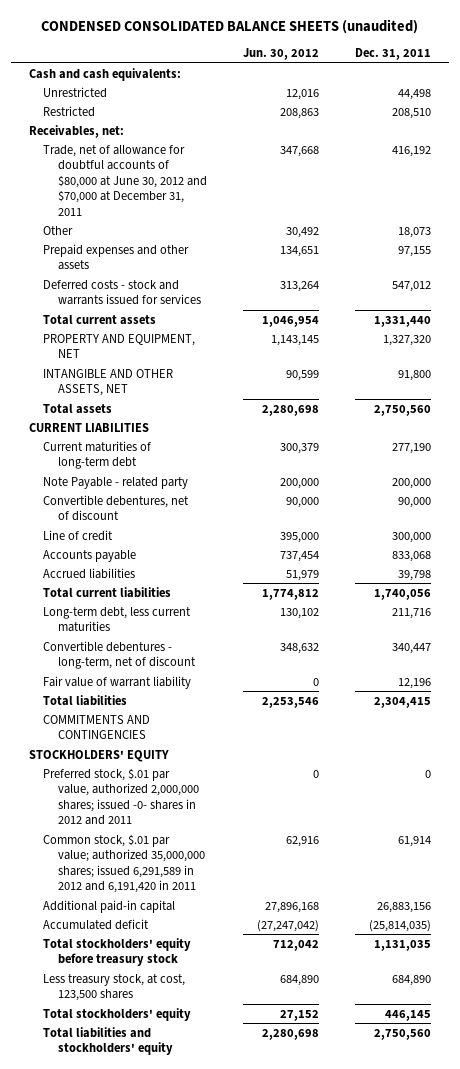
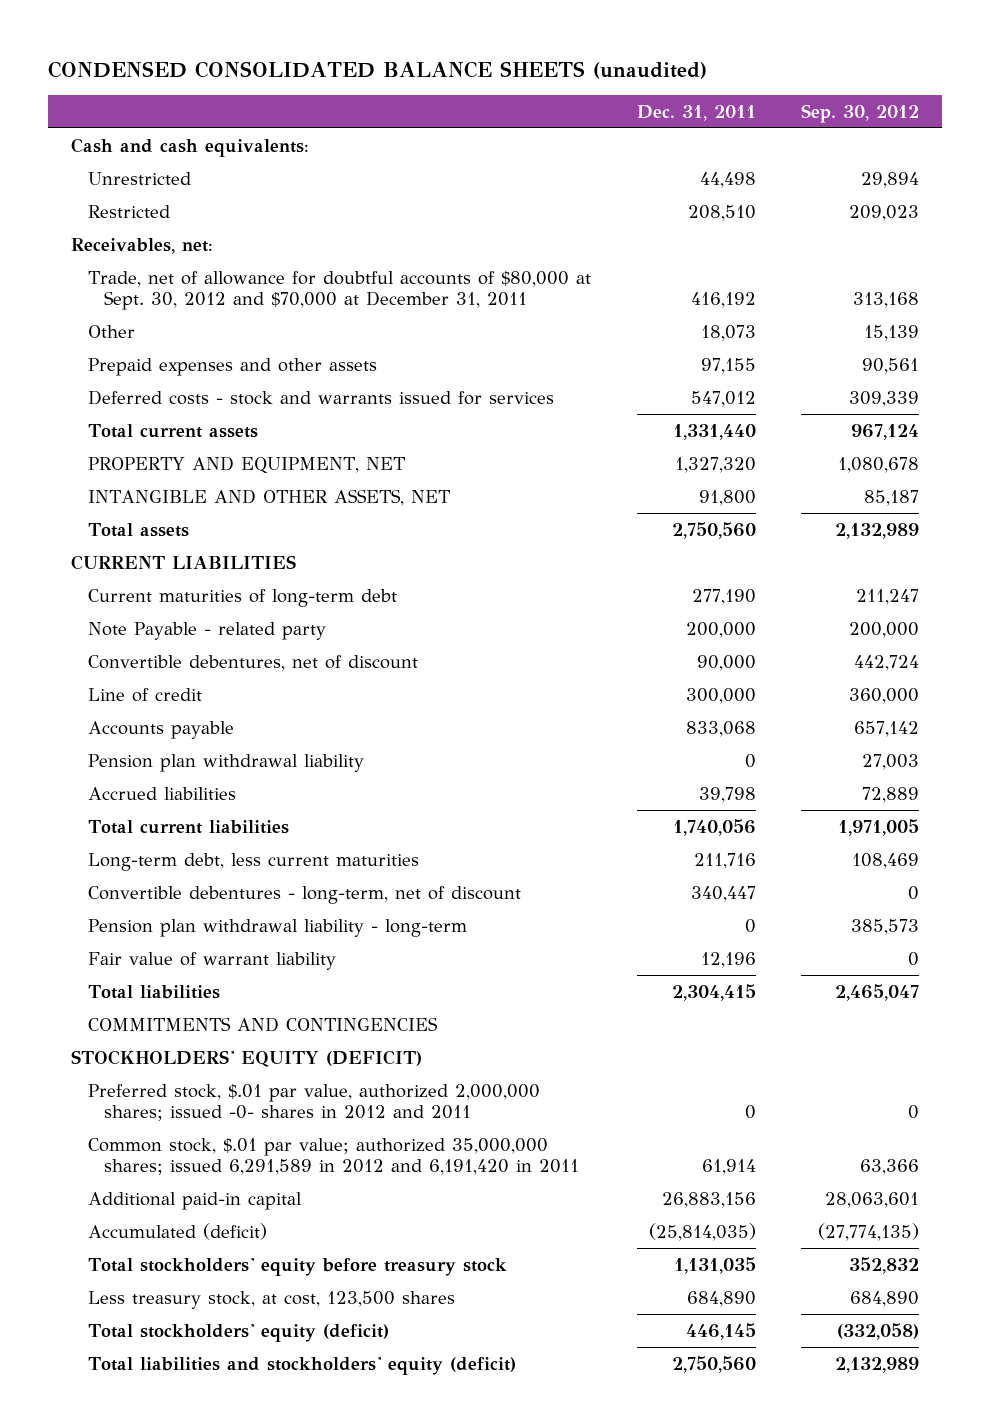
[242,48,319,61] Jun. 30, 2012 -> none
none -> [801,103,920,123] Sep. 30, 2012
[43,144,207,216] Trade, net of allowance for doubtful accounts of $80,000 at June 30, 2012 and $70,000 at December 31, 2011 -> [87,270,591,311] Trade, net of allowance for doubtful accounts of $80,000 at Sept. 30, 2012 and $70,000 at December 31, 2011
none -> [87,753,364,772] Pension plan withdrawal liability
none -> [87,918,467,937] Pension plan withdrawal liability - long-term
[29,749,170,762] STOCKHOLDERS' EQUITY -> [70,1049,422,1067] STOCKHOLDERS' EQUITY (DEFICIT)
[43,918,150,930] Accumulated deficit -> [87,1222,267,1240] Accumulated (deficit)
[43,1007,192,1021] Total stockholders' equity -> [87,1323,389,1342] Total stockholders' equity (deficit)
[43,1026,173,1056] Total liabilities and stockholders' equity -> [87,1356,516,1375] Total liabilities and stockholders' equity (deficit)

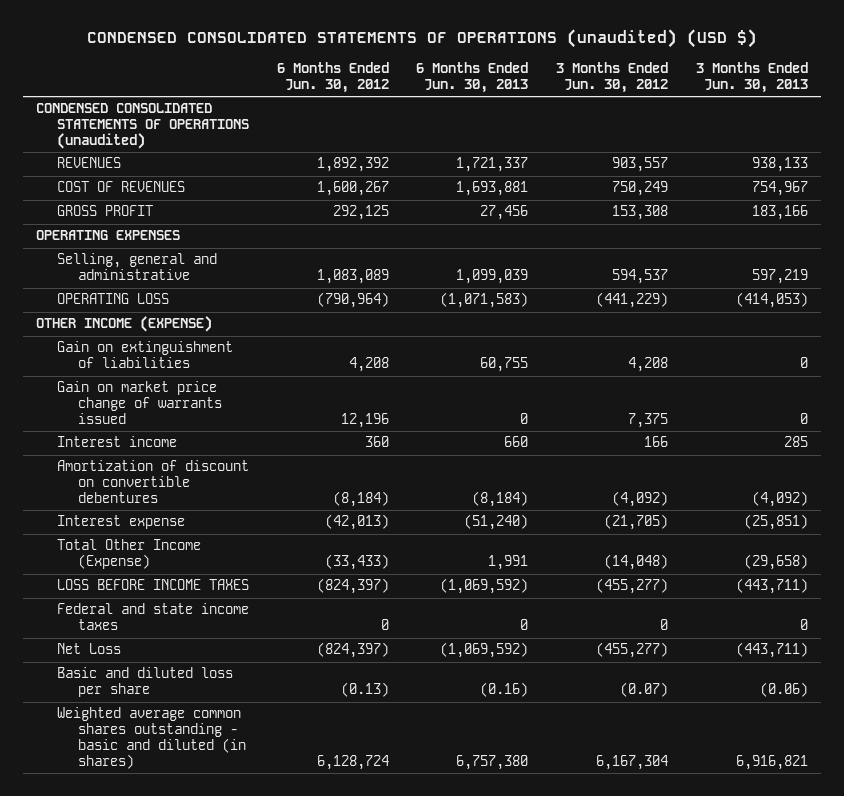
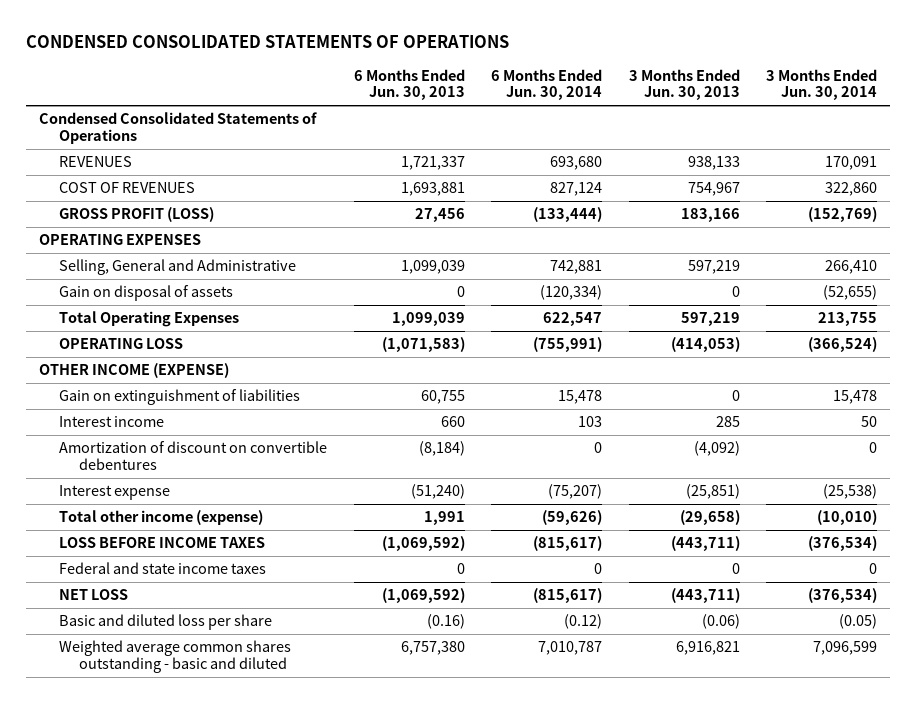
[86,29,757,49] CONDENSED CONSOLIDATED STATEMENTS OF OPERATIONS (unaudited) (USD $) -> [26,35,510,49] CONDENSED CONSOLIDATED STATEMENTS OF OPERATIONS
[276,61,389,93] 6 Months Ended Jun. 30, 2012 -> none
[556,61,669,93] 3 Months Ended Jun. 30, 2012 -> none
none -> [491,68,603,101] 6 Months Ended Jun. 30, 2014
none -> [765,68,877,101] 3 Months Ended Jun. 30, 2014
[36,103,250,150] CONDENSED CONSOLIDATED STATEMENTS OF OPERATIONS (unaudited) -> [39,112,318,144] Condensed Consolidated Statements of Operations
[57,205,154,217] GROSS PROFIT -> [59,207,215,223] GROSS PROFIT (LOSS)
[57,253,218,281] Selling, general and administrative -> [59,259,297,276] Selling, General and Administrative
none -> [59,285,234,302] Gain on disposal of assets
none -> [59,311,240,328] Total Operating Expenses
[57,381,223,425] Gain on market price change of warrants issued -> none
[57,539,202,570] Total Other Income (Expense) -> [59,510,264,526] Total other income (expense)
[57,643,122,655] Net Loss -> [59,589,129,601] NET LOSS
[57,707,247,770] Weighted average common shares outstanding - basic and diluted (in shares) -> [59,640,292,673] Weighted average common shares outstanding - basic and diluted

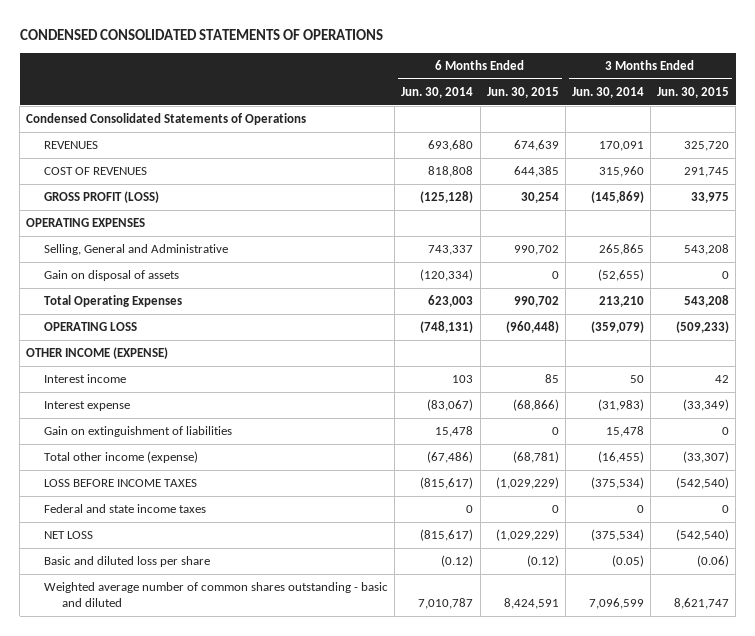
[353,68,465,101] 6 Months Ended Jun. 30, 2013 -> none
[628,68,740,101] 3 Months Ended Jun. 30, 2013 -> none
none -> [486,87,559,99] Jun. 30, 2015
none -> [657,87,730,99] Jun. 30, 2015
[550,182,603,197] 827,124 -> [428,166,474,178] 818,808
[824,182,877,197] 322,860 -> [598,166,644,178] 315,960
[533,207,603,223] (133,444) -> [420,191,474,204] (125,128)
[807,207,877,223] (152,769) -> [590,191,644,204] (145,869)
[550,260,603,275] 742,881 -> [428,245,474,256] 743,337
[824,260,877,275] 266,410 -> [598,244,644,256] 265,865
[543,312,603,327] 622,547 -> [428,295,474,308] 623,003
[817,312,877,327] 213,755 -> [598,296,644,308] 213,210
[533,337,603,353] (755,991) -> [420,321,474,334] (748,131)
[807,337,877,353] (366,524) -> [590,321,644,334] (359,079)
[59,441,328,470] Amortization of discount on convertible debentures -> none
[548,484,603,500] (75,207) -> [427,399,474,412] (83,067)
[822,484,877,500] (25,538) -> [597,399,644,412] (31,983)
[59,389,301,406] Gain on extinguishment of liabilities -> [44,426,233,438] Gain on extinguishment of liabilities
[542,510,603,526] (59,626) -> [427,451,474,464] (67,486)
[816,510,877,526] (10,010) -> [597,451,644,464] (16,455)
[807,536,877,552] (376,534) -> [590,477,644,490] (375,534)
[807,588,877,604] (376,534) -> [590,529,644,542] (375,534)
[59,640,292,673] Weighted average common shares outstanding - basic and diluted -> [44,582,389,608] Weighted average number of common shares outstanding - basic and diluted

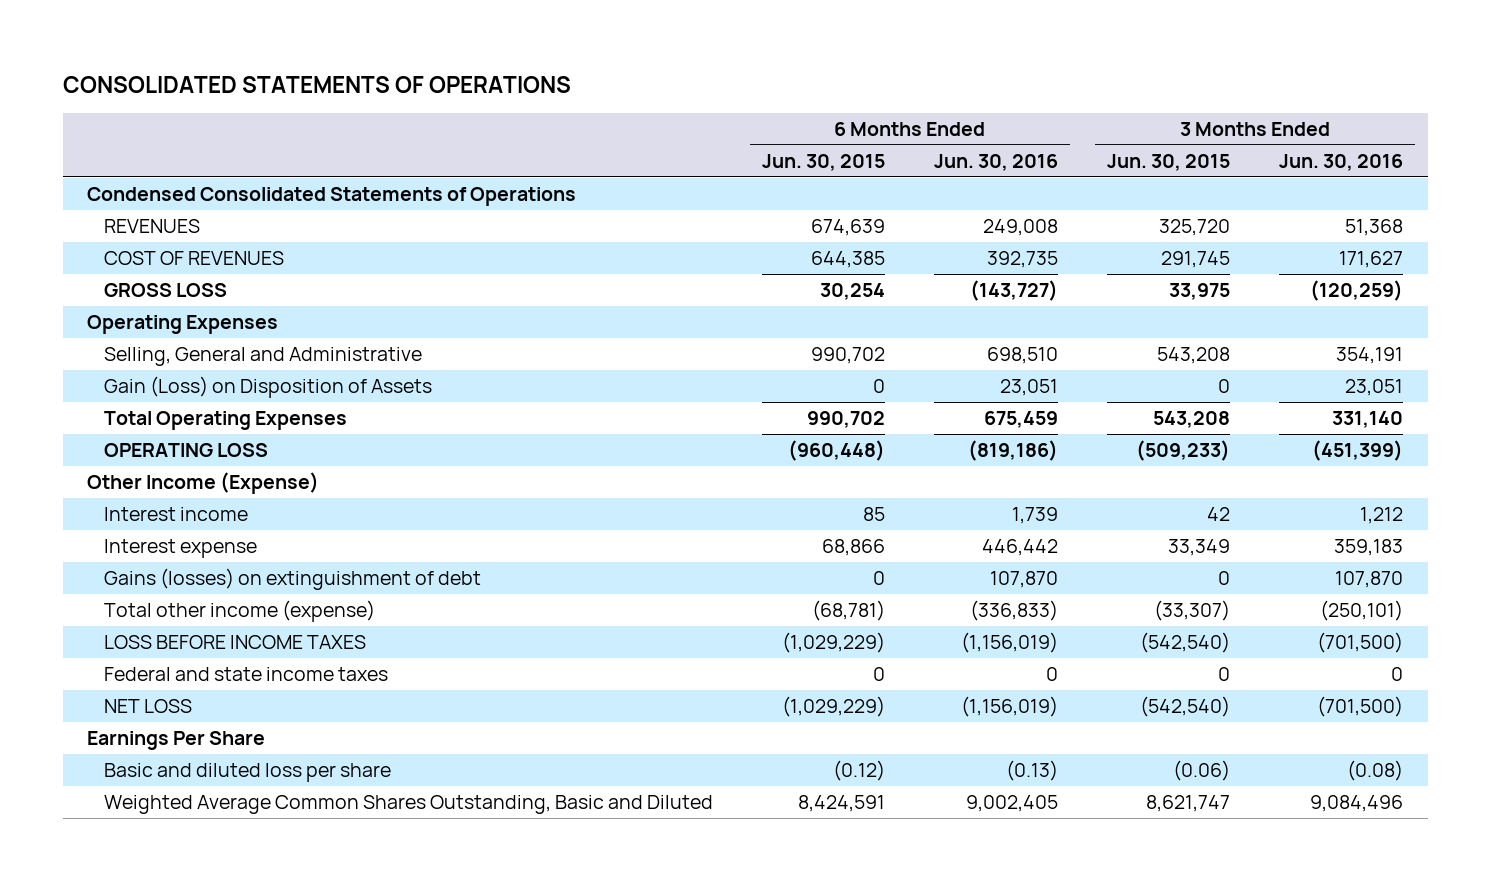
[19,28,383,40] CONDENSED CONSOLIDATED STATEMENTS OF OPERATIONS -> [62,76,571,94] CONSOLIDATED STATEMENTS OF OPERATIONS
[401,87,474,99] Jun. 30, 2014 -> none
[571,87,644,99] Jun. 30, 2014 -> none
none -> [934,154,1059,172] Jun. 30, 2016
none -> [1279,154,1404,172] Jun. 30, 2016
[44,191,160,204] GROSS PROFIT (LOSS) -> [103,283,227,298] GROSS LOSS
[26,218,146,228] OPERATING EXPENSES -> [87,315,279,335] Operating Expenses
[44,270,180,282] Gain on disposal of assets -> [103,376,432,399] Gain (Loss) on Disposition of Assets
[26,347,169,360] OTHER INCOME (EXPENSE) -> [87,472,320,495] Other Income (Expense)
[512,399,559,412] (68,866) -> [822,539,886,557] 68,866
[683,399,730,412] (33,349) -> [1168,539,1231,557] 33,349
[44,426,233,438] Gain on extinguishment of liabilities -> [103,568,481,591] Gains (losses) on extinguishment of debt
none -> [87,731,266,751] Earnings Per Share
[44,582,389,608] Weighted average number of common shares outstanding - basic and diluted -> [103,795,713,815] Weighted Average Common Shares Outstanding, Basic and Diluted

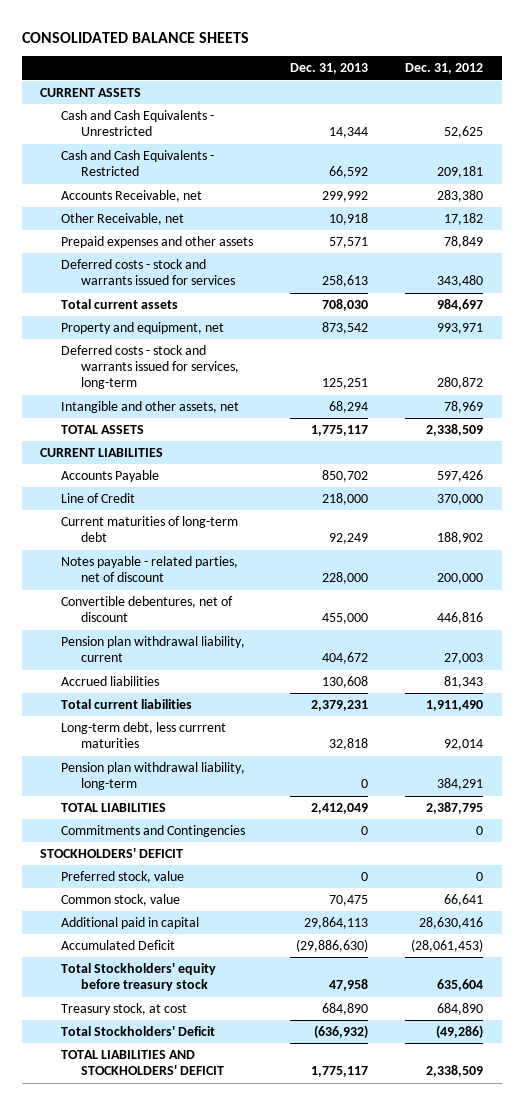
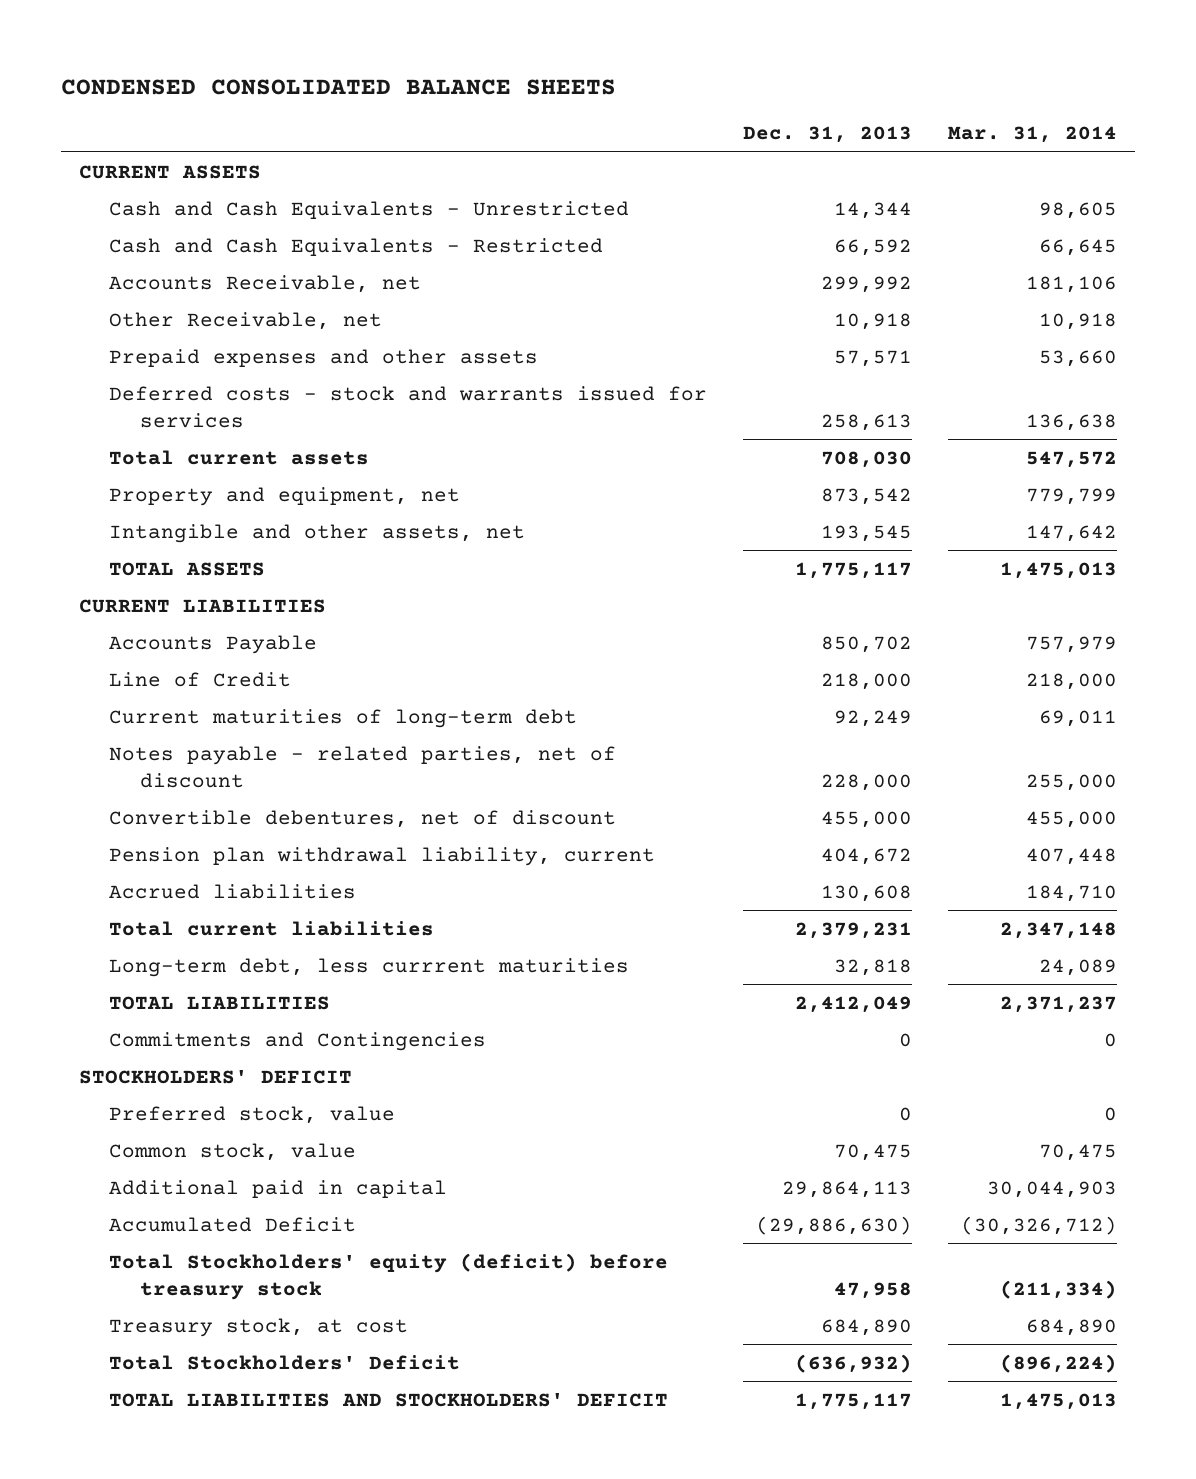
[21,31,249,43] CONSOLIDATED BALANCE SHEETS -> [60,78,616,95] CONDENSED CONSOLIDATED BALANCE SHEETS
[405,63,484,75] Dec. 31, 2012 -> none
none -> [947,126,1117,144] Mar. 31, 2014
[60,345,239,390] Deferred costs - stock and warrants issued for services, long-term -> none
[328,401,368,414] 68,294 -> [821,524,913,542] 193,545
[60,762,245,791] Pension plan withdrawal liability, long-term -> none
[60,963,216,992] Total Stockholders' equity before treasury stock -> [109,1252,669,1300] Total Stockholders' equity (deficit) before treasury stock

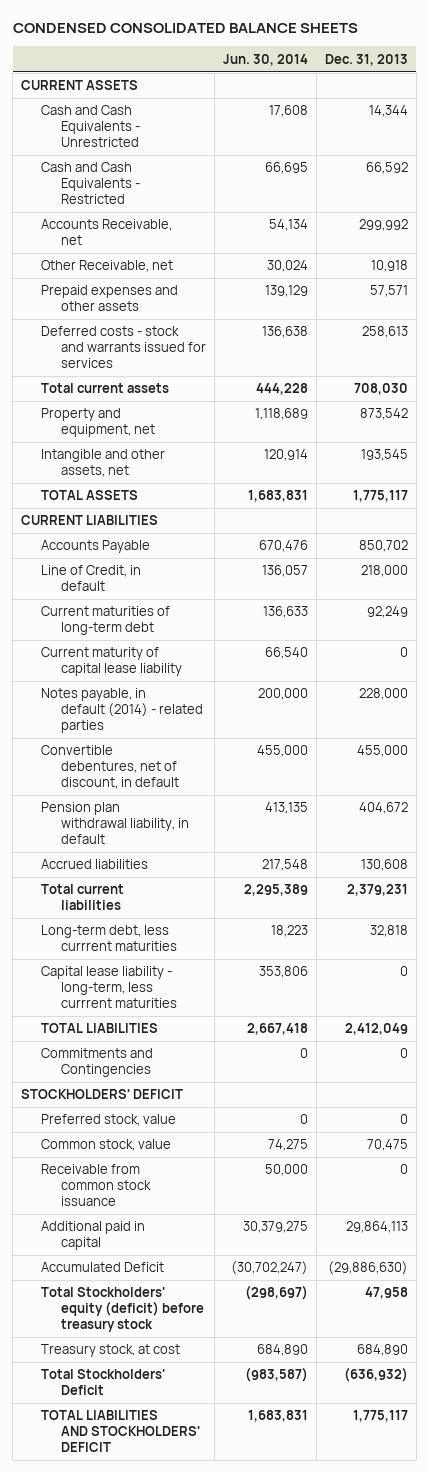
[947,126,1117,144] Mar. 31, 2014 -> none
none -> [222,53,308,66] Jun. 30, 2014
[109,671,292,687] Line of Credit -> [41,565,142,592] Line of Credit, in default
none -> [41,647,182,677] Current maturity of capital lease liability
[109,745,617,788] Notes payable - related parties, net of discount -> [41,688,203,734] Notes payable, in default (2014) - related parties
[109,809,617,828] Convertible debentures, net of discount -> [41,745,179,790] Convertible debentures, net of discount, in default
[109,846,656,866] Pension plan withdrawal liability, current -> [41,802,189,845] Pension plan withdrawal liability, in default
none -> [41,966,177,1009] Capital lease liability - long-term, less currrent maturities
none -> [41,1164,151,1207] Receivable from common stock issuance

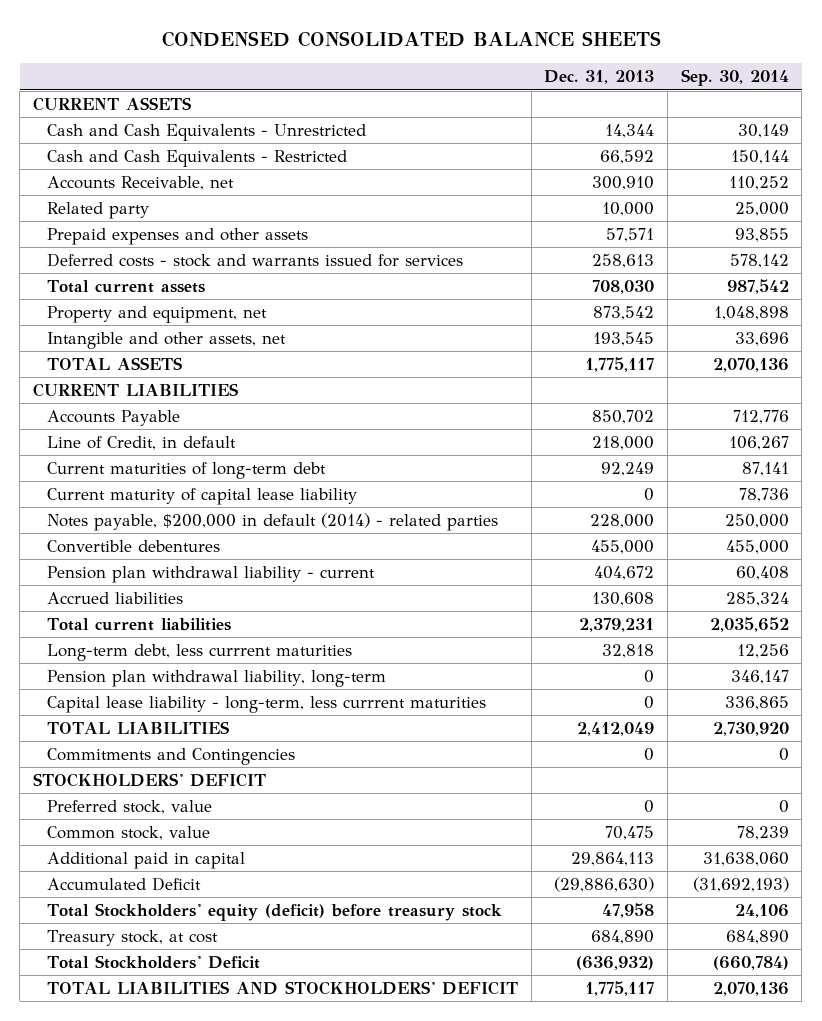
[222,53,308,66] Jun. 30, 2014 -> none
none -> [680,69,789,87] Sep. 30, 2014
[41,260,174,273] Other Receivable, net -> none
[358,219,408,232] 299,992 -> [592,176,655,191] 300,910
none -> [46,202,149,220] Related party
[41,688,203,734] Notes payable, in default (2014) - related parties -> [46,513,498,532] Notes payable, $200,000 in default (2014) - related parties
[41,745,179,790] Convertible debentures, net of discount, in default -> [46,540,220,554] Convertible debentures
[41,802,189,845] Pension plan withdrawal liability, in default -> [46,566,375,584] Pension plan withdrawal liability - current
none -> [46,670,386,688] Pension plan withdrawal liability, long-term
[41,1164,151,1207] Receivable from common stock issuance -> none

